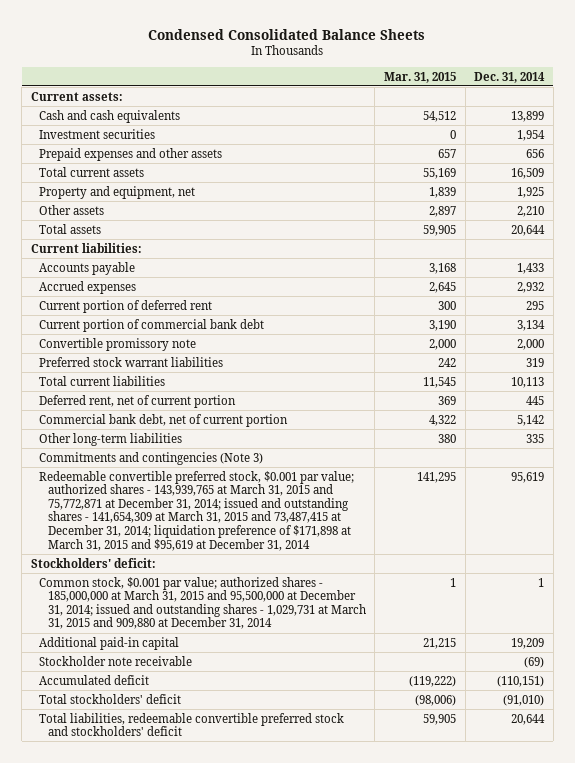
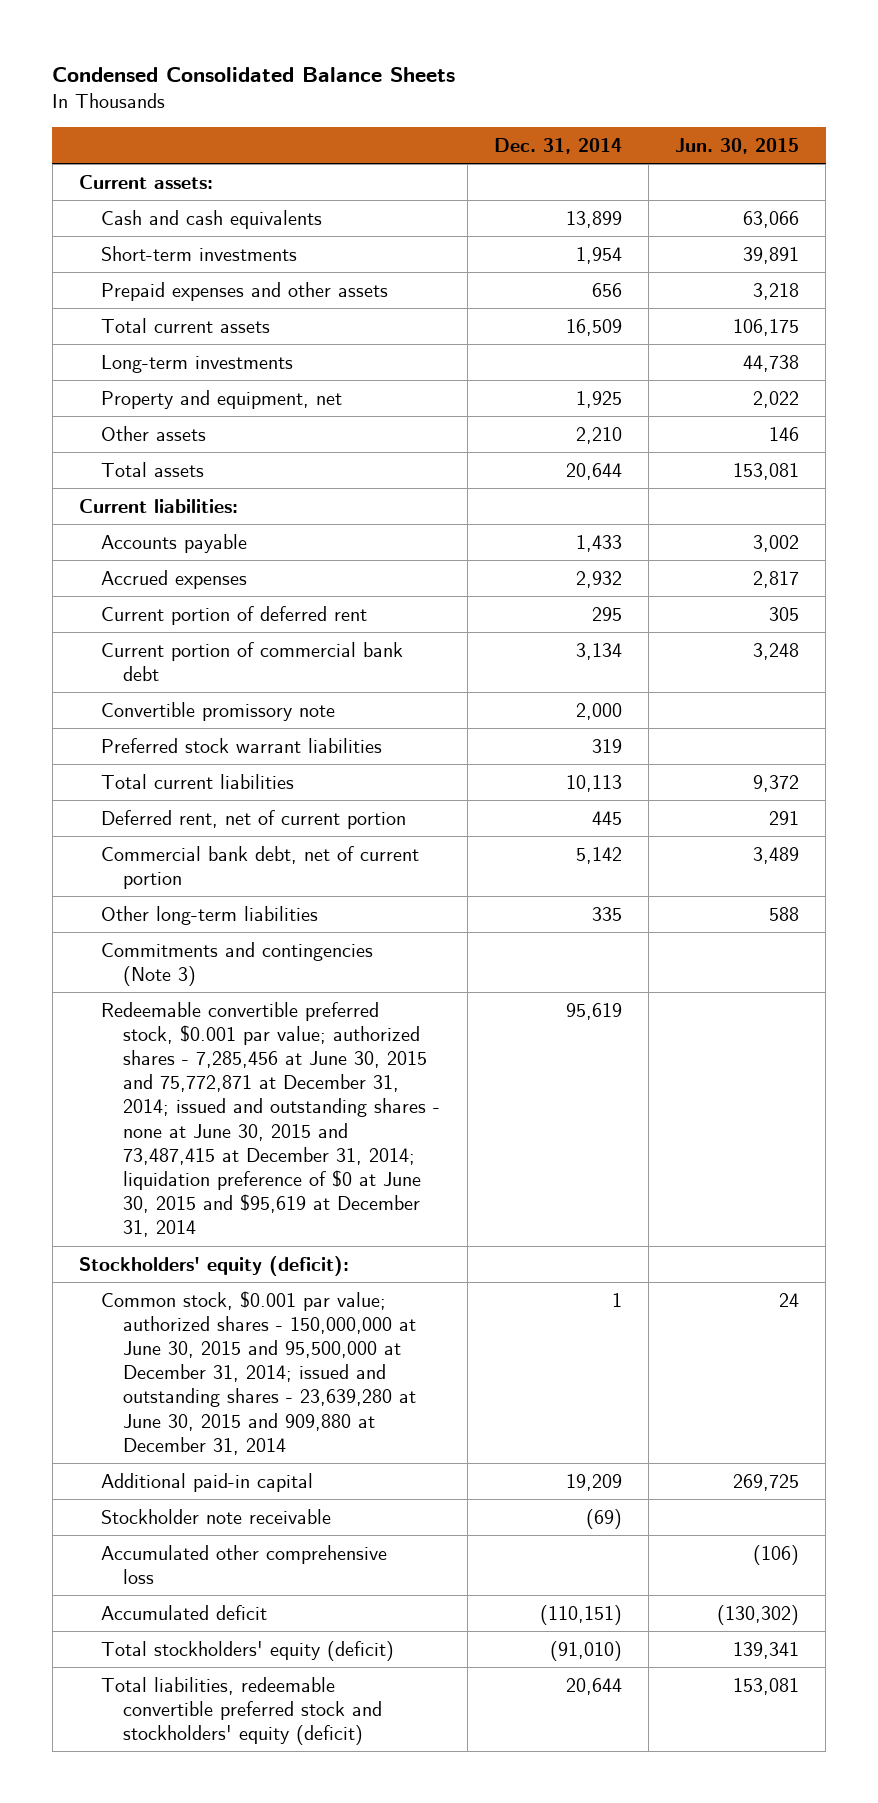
[383,71,456,83] Mar. 31, 2015 -> none
none -> [675,137,800,154] Jun. 30, 2015
[39,128,156,139] Investment securities -> [101,245,298,261] Short-term investments
none -> [101,354,294,373] Long-term investments
[39,470,355,551] Redeemable convertible preferred stock, $0.001 par value; authorized shares - 143,939,765 at March 31, 2015 and 75,772,871 at December 31, 2014; issued and outstanding shares - 141,654,309 at March 31, 2015 and 73,487,415 at December 31, 2014; liquidation preference of $171,898 at March 31, 2015 and $95,619 at December 31, 2014 -> [101,1001,441,1238] Redeemable convertible preferred stock, $0.001 par value; authorized shares - 7,285,456 at June 30, 2015 and 75,772,871 at December 31, 2014; issued and outstanding shares - none at June 30, 2015 and 73,487,415 at December 31, 2014; liquidation preference of $0 at June 30, 2015 and $95,619 at December 31, 2014
[30,557,156,568] Stockholders' deficit: -> [78,1255,349,1276] Stockholders' equity (deficit):
[39,576,366,630] Common stock, $0.001 par value; authorized shares - 185,000,000 at March 31, 2015 and 95,500,000 at December 31, 2014; issued and outstanding shares - 1,029,731 at March 31, 2015 and 909,880 at December 31, 2014 -> [101,1290,417,1455] Common stock, $0.001 par value; authorized shares - 150,000,000 at June 30, 2015 and 95,500,000 at December 31, 2014; issued and outstanding shares - 23,639,280 at June 30, 2015 and 909,880 at December 31, 2014
none -> [101,1544,388,1584] Accumulated other comprehensive loss
[39,693,182,704] Total stockholders' deficit -> [101,1640,395,1661] Total stockholders' equity (deficit)
[39,712,345,737] Total liabilities, redeemable convertible preferred stock and stockholders' deficit -> [101,1676,383,1746] Total liabilities, redeemable convertible preferred stock and stockholders' equity (deficit)

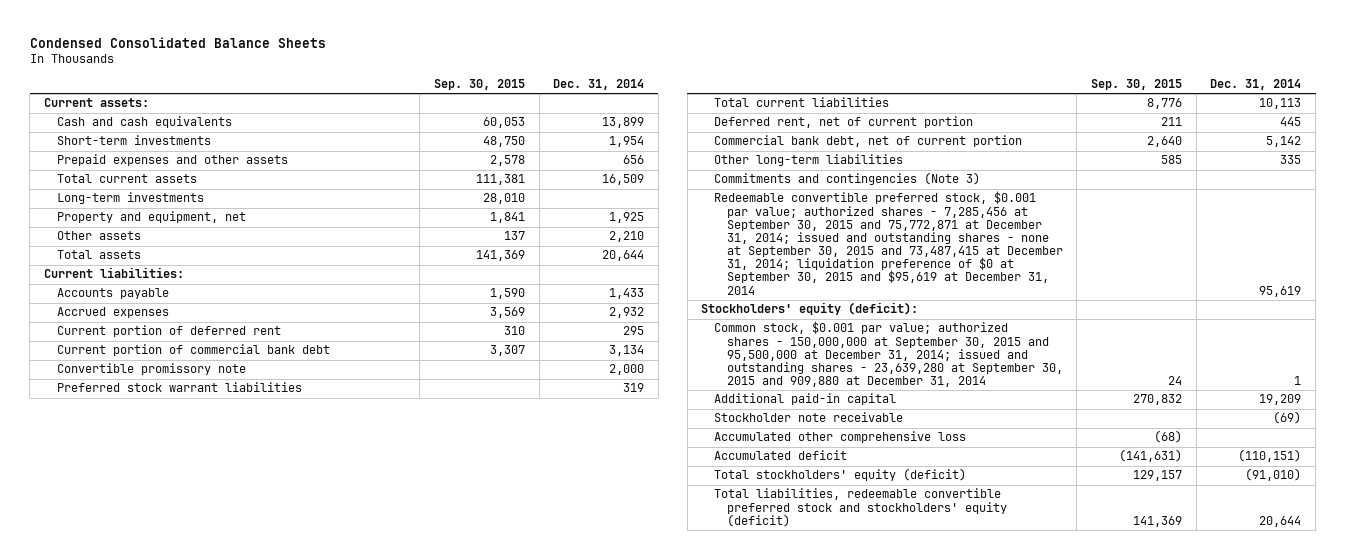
[675,137,800,154] Jun. 30, 2015 -> none
none -> [433,78,525,90] Sep. 30, 2015
[101,1001,441,1238] Redeemable convertible preferred stock, $0.001 par value; authorized shares - 7,285,456 at June 30, 2015 and 75,772,871 at December 31, 2014; issued and outstanding shares - none at June 30, 2015 and 73,487,415 at December 31, 2014; liquidation preference of $0 at June 30, 2015 and $95,619 at December 31, 2014 -> [713,191,1063,295] Redeemable convertible preferred stock, $0.001 par value; authorized shares - 7,285,456 at September 30, 2015 and 75,772,871 at December 31, 2014; issued and outstanding shares - none at September 30, 2015 and 73,487,415 at December 31, 2014; liquidation preference of $0 at September 30, 2015 and $95,619 at December 31, 2014
[101,1290,417,1455] Common stock, $0.001 par value; authorized shares - 150,000,000 at June 30, 2015 and 95,500,000 at December 31, 2014; issued and outstanding shares - 23,639,280 at June 30, 2015 and 909,880 at December 31, 2014 -> [713,321,1063,388] Common stock, $0.001 par value; authorized shares - 150,000,000 at September 30, 2015 and 95,500,000 at December 31, 2014; issued and outstanding shares - 23,639,280 at September 30, 2015 and 909,880 at December 31, 2014

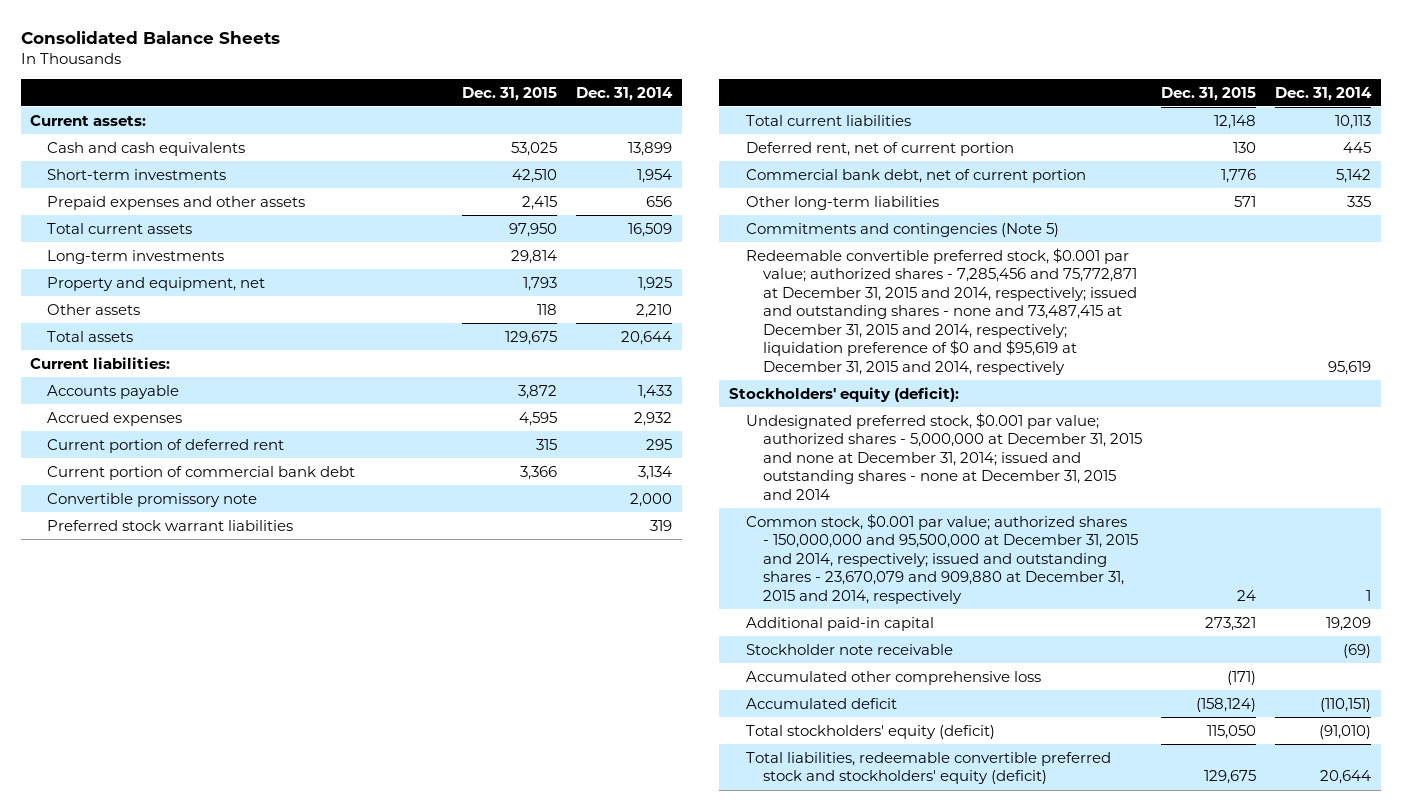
[29,36,326,48] Condensed Consolidated Balance Sheets -> [20,30,280,44] Consolidated Balance Sheets
[433,78,525,90] Sep. 30, 2015 -> none
none -> [462,86,558,101] Dec. 31, 2015
[713,172,980,186] Commitments and contingencies (Note 3) -> [745,222,1059,237] Commitments and contingencies (Note 5)
[713,191,1063,295] Redeemable convertible preferred stock, $0.001 par value; authorized shares - 7,285,456 at September 30, 2015 and 75,772,871 at December 31, 2014; issued and outstanding shares - none at September 30, 2015 and 73,487,415 at December 31, 2014; liquidation preference of $0 at September 30, 2015 and $95,619 at December 31, 2014 -> [745,247,1137,375] Redeemable convertible preferred stock, $0.001 par value; authorized shares - 7,285,456 and 75,772,871 at December 31, 2015 and 2014, respectively; issued and outstanding shares - none and 73,487,415 at December 31, 2015 and 2014, respectively; liquidation preference of $0 and $95,619 at December 31, 2015 and 2014, respectively
none -> [745,412,1142,500] Undesignated preferred stock, $0.001 par value; authorized shares - 5,000,000 at December 31, 2015 and none at December 31, 2014; issued and outstanding shares - none at December 31, 2015 and 2014
[713,321,1063,388] Common stock, $0.001 par value; authorized shares - 150,000,000 at September 30, 2015 and 95,500,000 at December 31, 2014; issued and outstanding shares - 23,639,280 at September 30, 2015 and 909,880 at December 31, 2014 -> [745,513,1138,604] Common stock, $0.001 par value; authorized shares - 150,000,000 and 95,500,000 at December 31, 2015 and 2014, respectively; issued and outstanding shares - 23,670,079 and 909,880 at December 31, 2015 and 2014, respectively

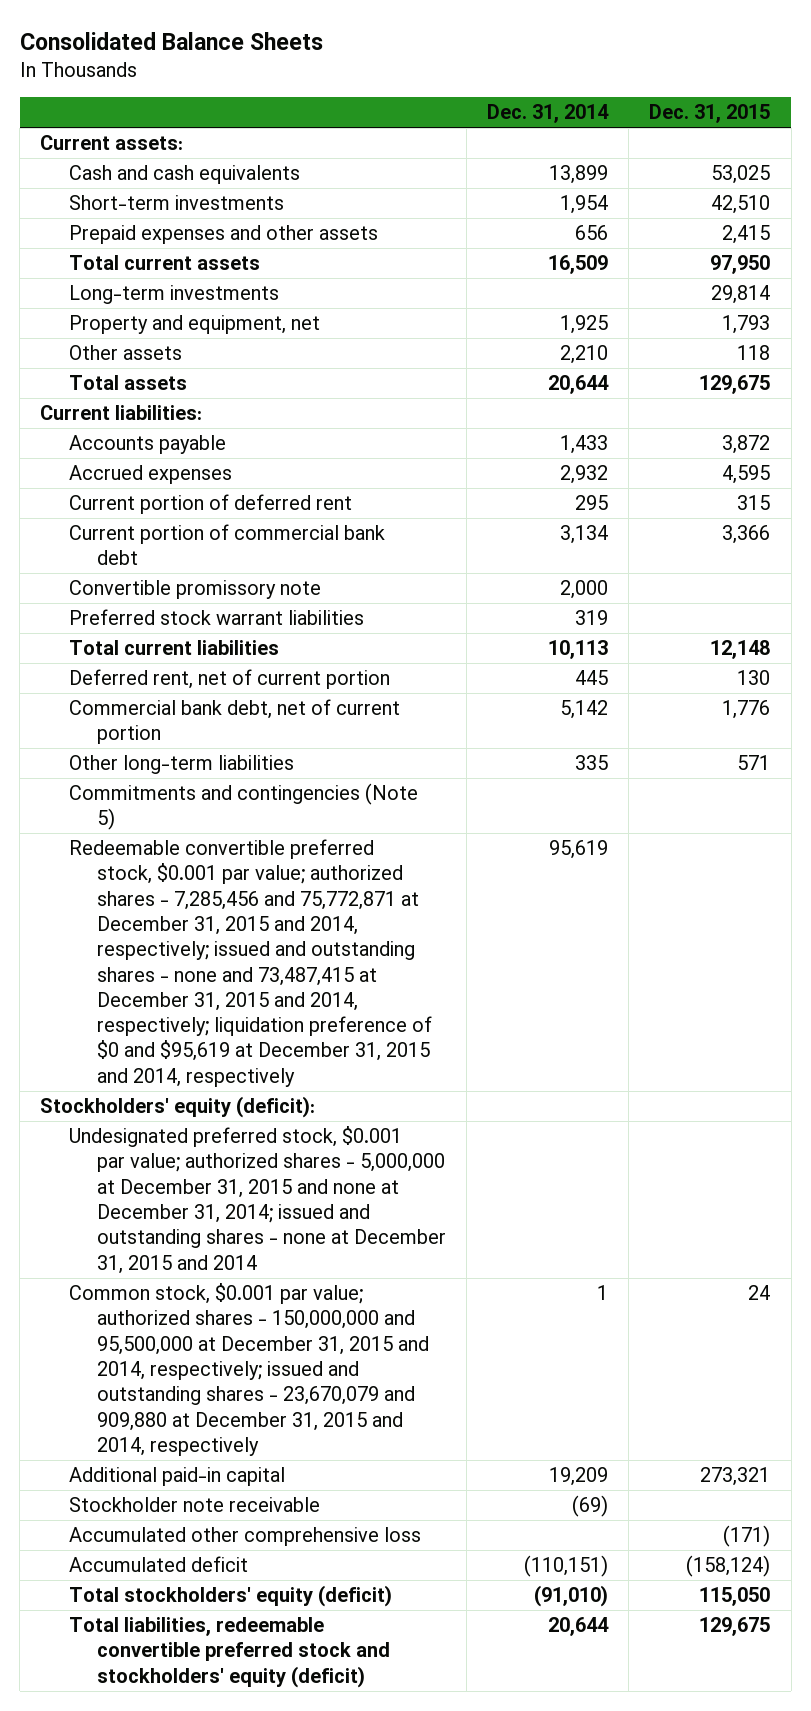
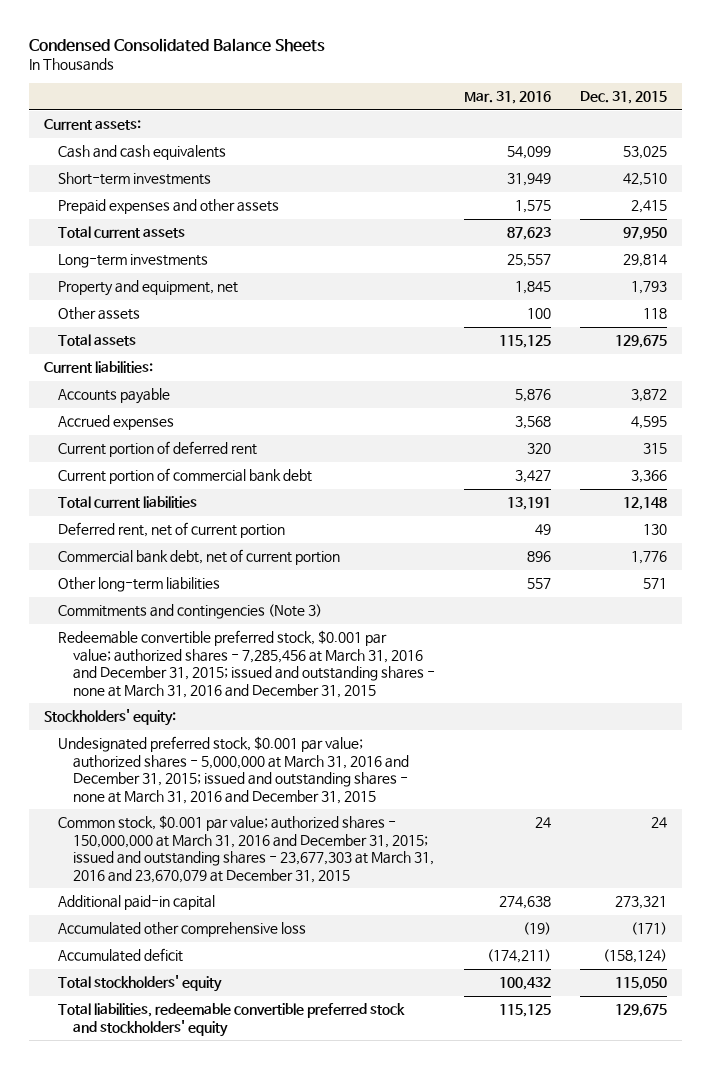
[19,32,323,51] Consolidated Balance Sheets -> [29,37,326,52] Condensed Consolidated Balance Sheets
[487,104,610,124] Dec. 31, 2014 -> none
none -> [463,91,551,105] Mar. 31, 2016
[68,580,321,600] Convertible promissory note -> none
[68,609,364,626] Preferred stock warrant liabilities -> none
[68,783,418,831] Commitments and contingencies (Note 5) -> [58,604,323,620] Commitments and contingencies (Note 3)
[68,839,432,1087] Redeemable convertible preferred stock, $0.001 par value; authorized shares - 7,285,456 and 75,772,871 at December 31, 2015 and 2014, respectively; issued and outstanding shares - none and 73,487,415 at December 31, 2015 and 2014, respectively; liquidation preference of $0 and $95,619 at December 31, 2015 and 2014, respectively -> [58,630,435,698] Redeemable convertible preferred stock, $0.001 par value; authorized shares - 7,285,456 at March 31, 2016 and December 31, 2015; issued and outstanding shares - none at March 31, 2016 and December 31, 2015
[40,1096,316,1119] Stockholders' equity (deficit): -> [44,709,177,727] Stockholders' equity:
[68,1126,446,1274] Undesignated preferred stock, $0.001 par value; authorized shares - 5,000,000 at December 31, 2015 and none at December 31, 2014; issued and outstanding shares - none at December 31, 2015 and 2014 -> [58,736,409,804] Undesignated preferred stock, $0.001 par value; authorized shares - 5,000,000 at March 31, 2016 and December 31, 2015; issued and outstanding shares - none at March 31, 2016 and December 31, 2015
[68,1283,429,1456] Common stock, $0.001 par value; authorized shares - 150,000,000 and 95,500,000 at December 31, 2015 and 2014, respectively; issued and outstanding shares - 23,670,079 and 909,880 at December 31, 2015 and 2014, respectively -> [58,815,434,883] Common stock, $0.001 par value; authorized shares - 150,000,000 at March 31, 2016 and December 31, 2015; issued and outstanding shares - 23,677,303 at March 31, 2016 and 23,670,079 at December 31, 2015
[68,1497,320,1513] Stockholder note receivable -> none
[68,1585,392,1608] Total stockholders' equity (deficit) -> [58,975,223,993] Total stockholders' equity
[68,1617,390,1688] Total liabilities, redeemable convertible preferred stock and stockholders' equity (deficit) -> [58,1003,406,1037] Total liabilities, redeemable convertible preferred stock and stockholders' equity

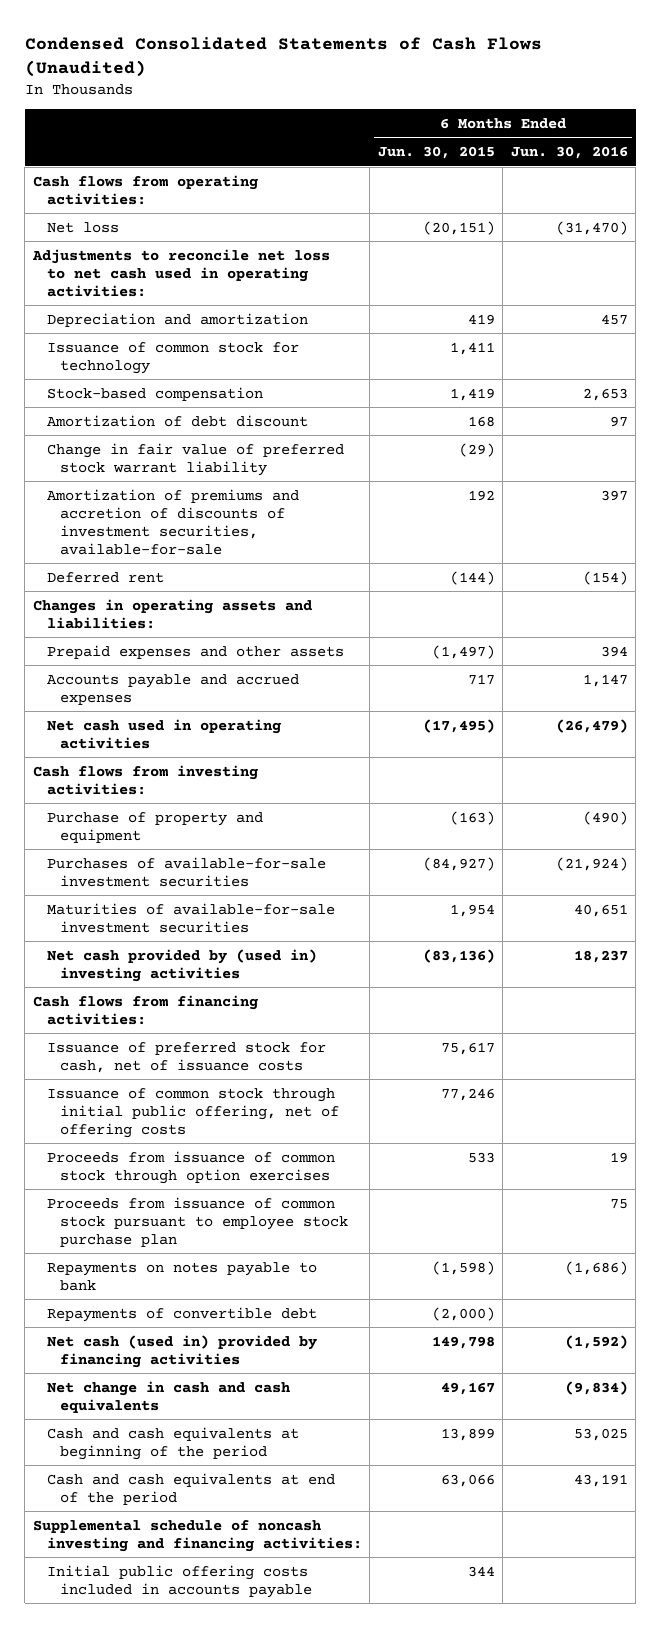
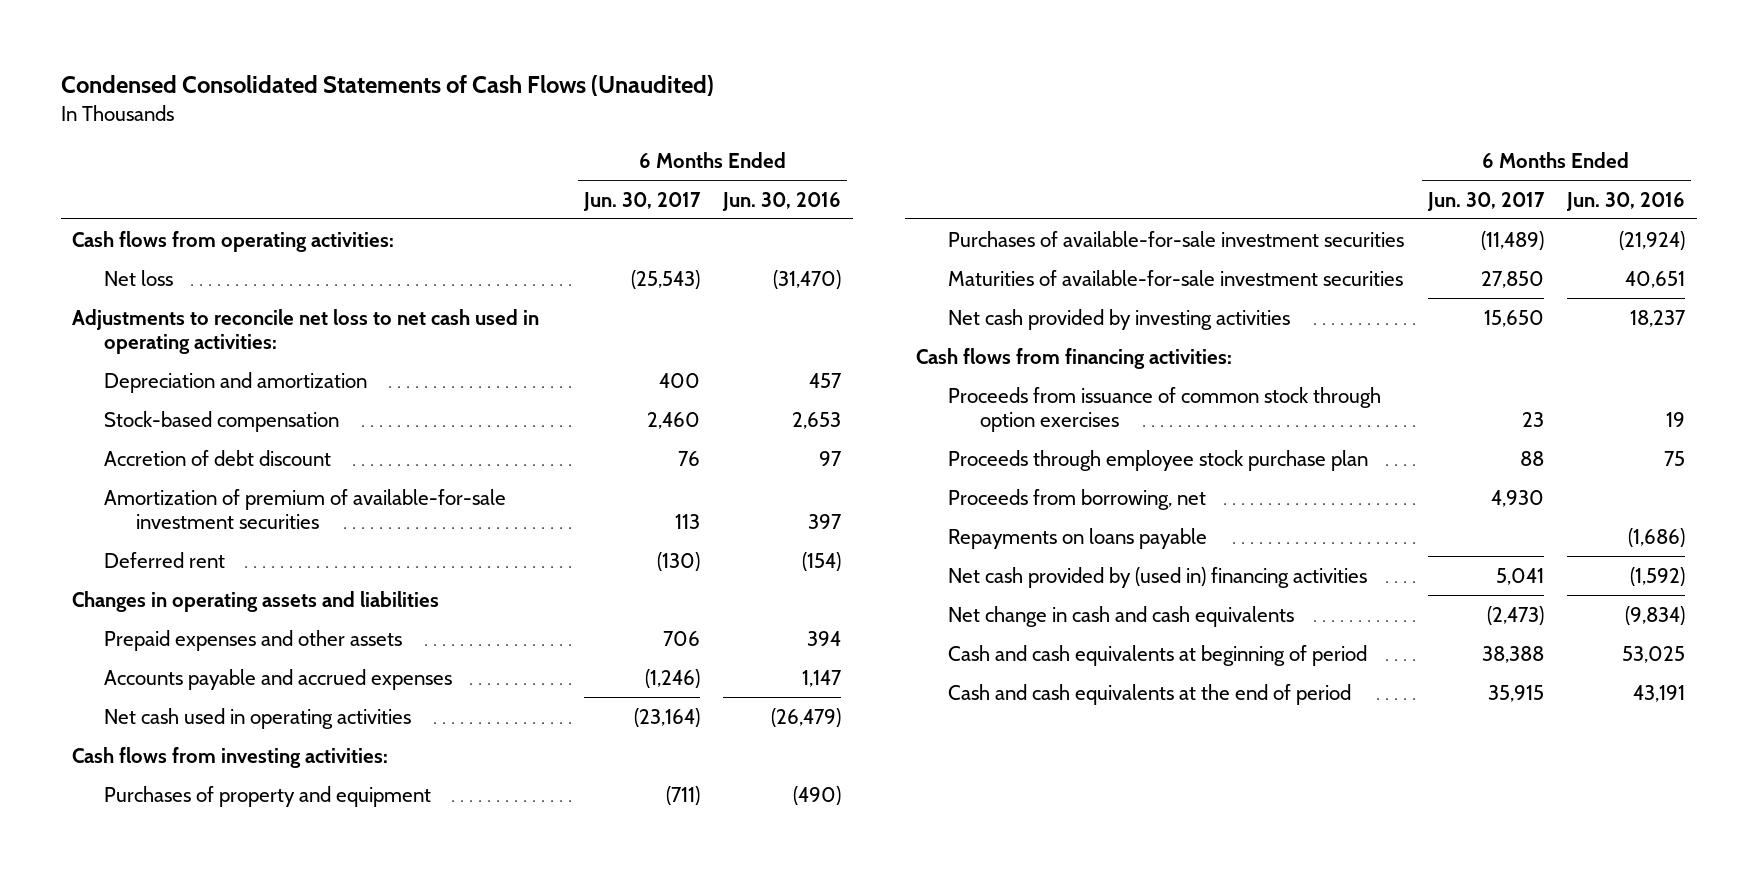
[377,146,495,160] Jun. 30, 2015 -> none
none -> [582,191,701,211] Jun. 30, 2017
[46,341,299,374] Issuance of common stock for technology -> none
[46,442,344,476] Change in fair value of preferred stock warrant liability -> none
[46,414,308,427] Amortization of debt discount -> [104,449,332,466] Accretion of debt discount
[46,488,299,555] Amortization of premiums and accretion of discounts of investment securities, available-for-sale -> [104,488,507,529] Amortization of premium of available-for-sale investment securities
[32,598,312,629] Changes in operating assets and liabilities: -> [72,590,440,612] Changes in operating assets and liabilities
[46,811,263,843] Purchase of property and equipment -> [104,785,432,807] Purchases of property and equipment
[46,948,317,982] Net cash provided by (used in) investing activities -> [948,308,1291,330] Net cash provided by investing activities
[46,1041,326,1073] Issuance of preferred stock for cash, net of issuance costs -> none
[46,1087,340,1138] Issuance of common stock through initial public offering, net of offering costs -> none
[46,1306,317,1322] Repayments of convertible debt -> none
[46,1196,349,1247] Proceeds from issuance of common stock pursuant to employee stock purchase plan -> [948,449,1369,471] Proceeds through employee stock purchase plan
none -> [948,488,1207,510] Proceeds from borrowing, net
[46,1261,317,1291] Repayments on notes payable to bank -> [948,527,1208,549] Repayments on loans payable
[46,1334,317,1368] Net cash (used in) provided by financing activities -> [948,566,1368,588] Net cash provided by (used in) financing activities
[32,1519,362,1552] Supplemental schedule of noncash investing and financing activities: -> none
[46,1564,313,1598] Initial public offering costs included in accounts payable -> none
[46,1426,299,1460] Cash and cash equivalents at beginning of the period -> [948,644,1368,666] Cash and cash equivalents at beginning of period
[46,1472,335,1505] Cash and cash equivalents at end of the period -> [948,683,1352,705] Cash and cash equivalents at the end of period

